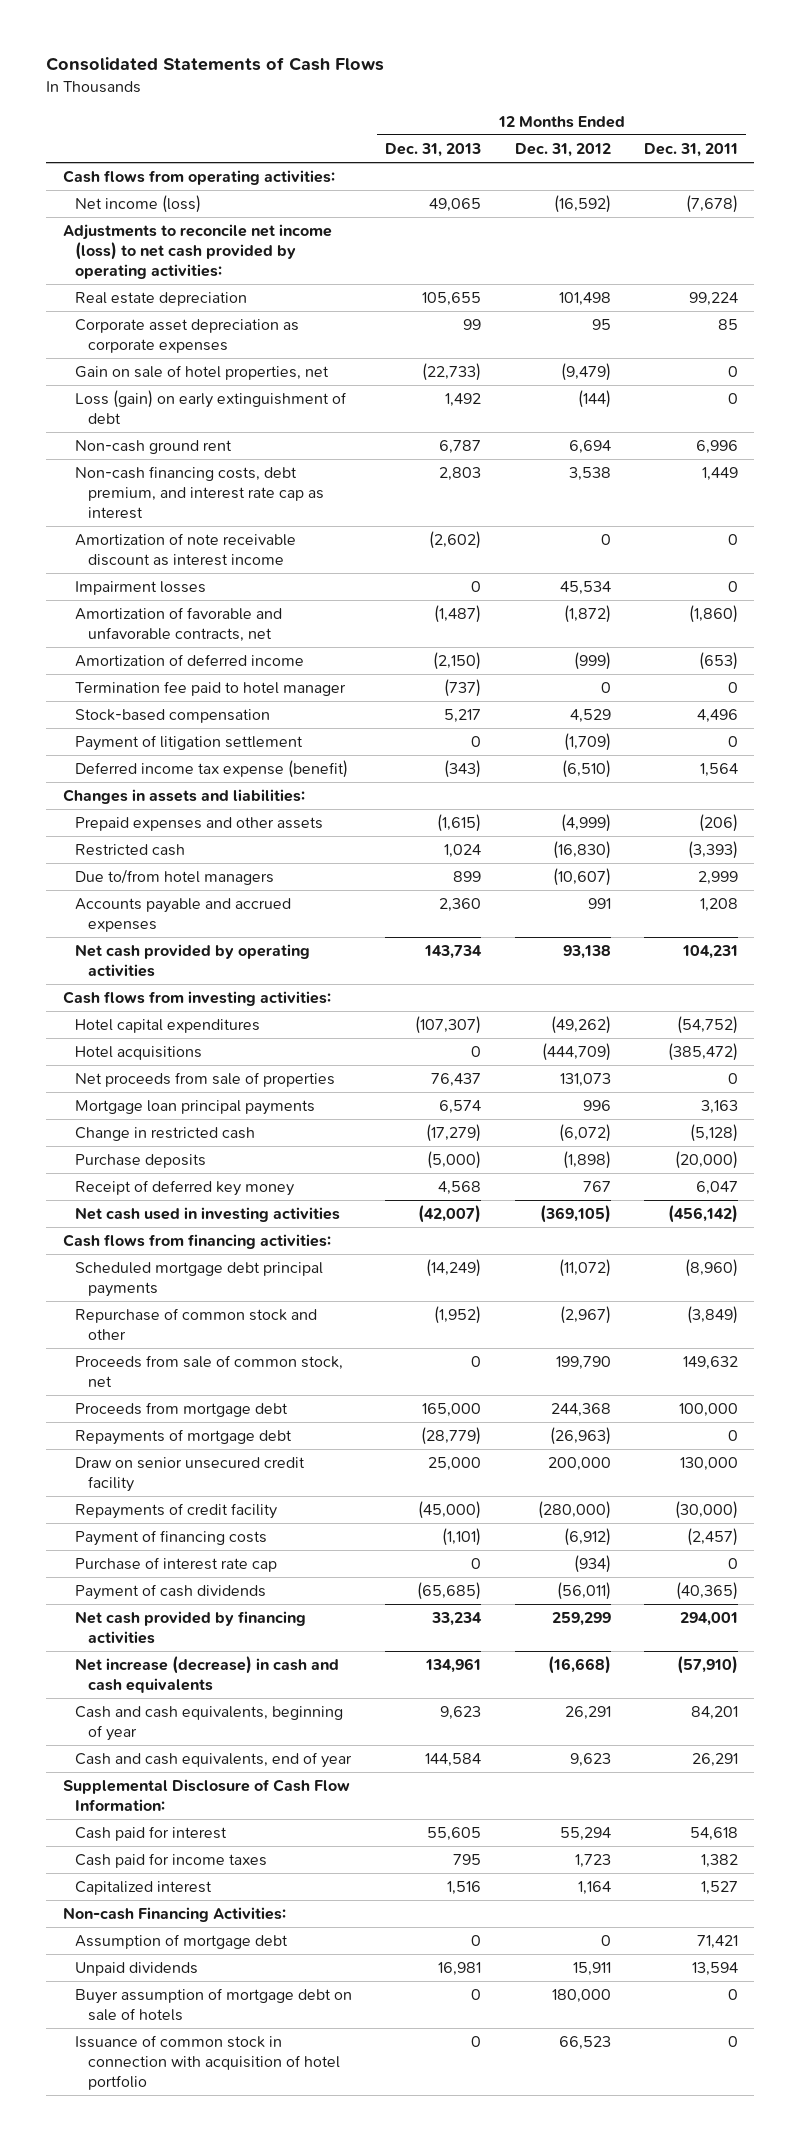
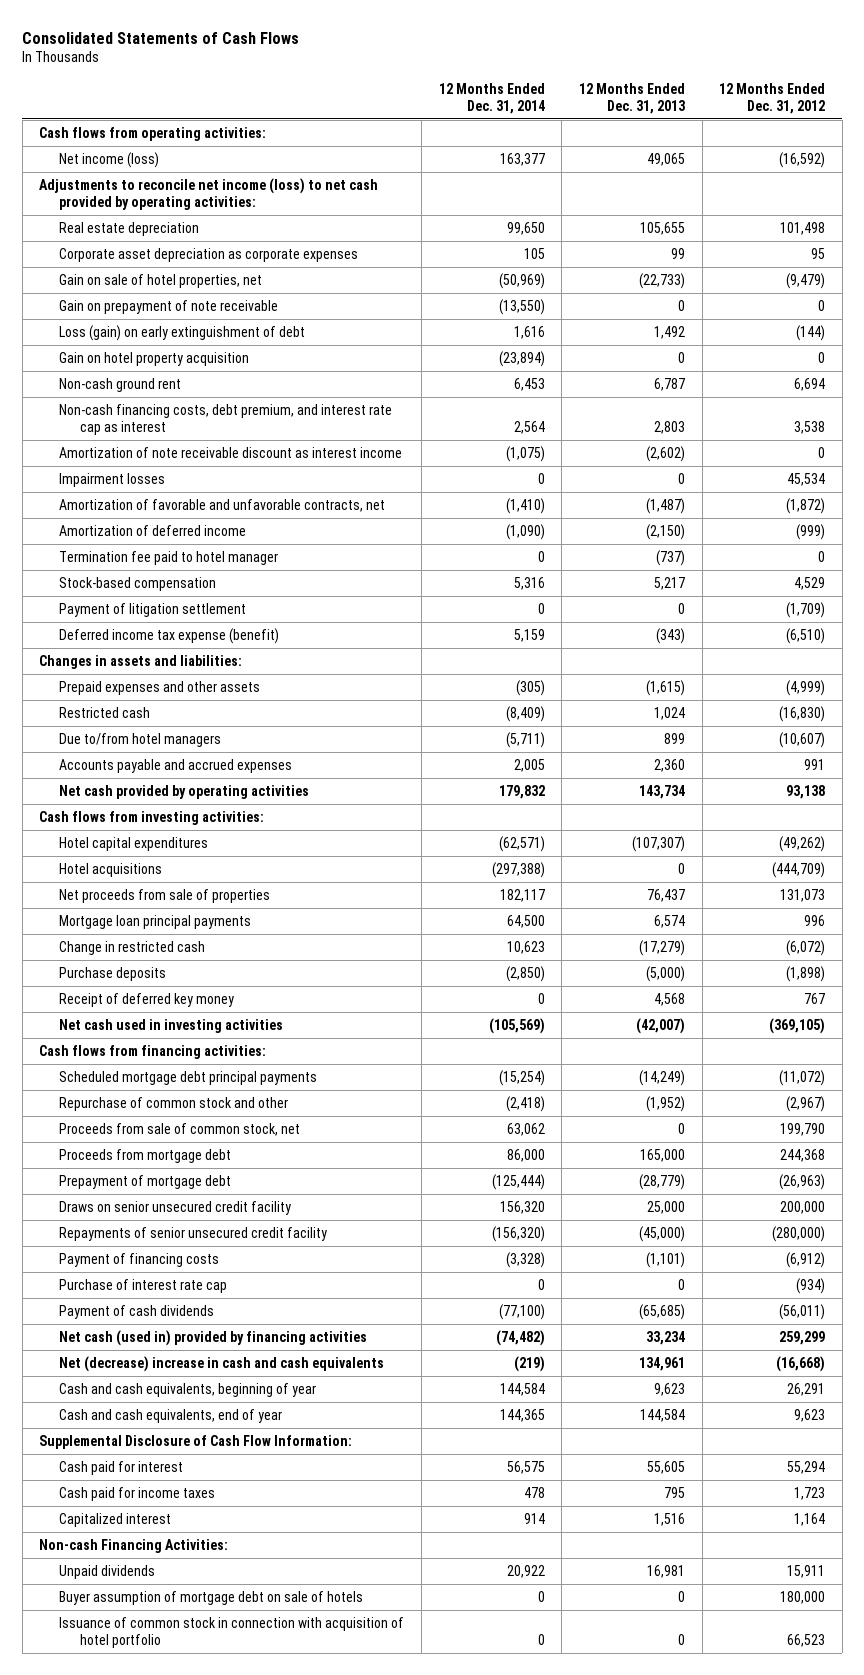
[643,142,738,157] Dec. 31, 2011 -> none
none -> [438,82,545,114] 12 Months Ended Dec. 31, 2014
none -> [59,299,279,314] Gain on prepayment of note receivable
none -> [59,351,250,366] Gain on hotel property acquisition
[75,1429,293,1446] Repayments of mortgage debt -> [59,1174,232,1189] Prepayment of mortgage debt
[75,1457,306,1493] Draw on senior unsecured credit facility -> [59,1200,292,1215] Draws on senior unsecured credit facility
[75,1503,278,1520] Repayments of credit facility -> [59,1226,328,1241] Repayments of senior unsecured credit facility
[75,1611,307,1645] Net cash provided by financing activities -> [59,1329,368,1346] Net cash (used in) provided by financing activities
[75,1656,340,1694] Net increase (decrease) in cash and cash equivalents -> [59,1355,385,1372] Net (decrease) increase in cash and cash equivalents
[75,1934,289,1950] Assumption of mortgage debt -> none

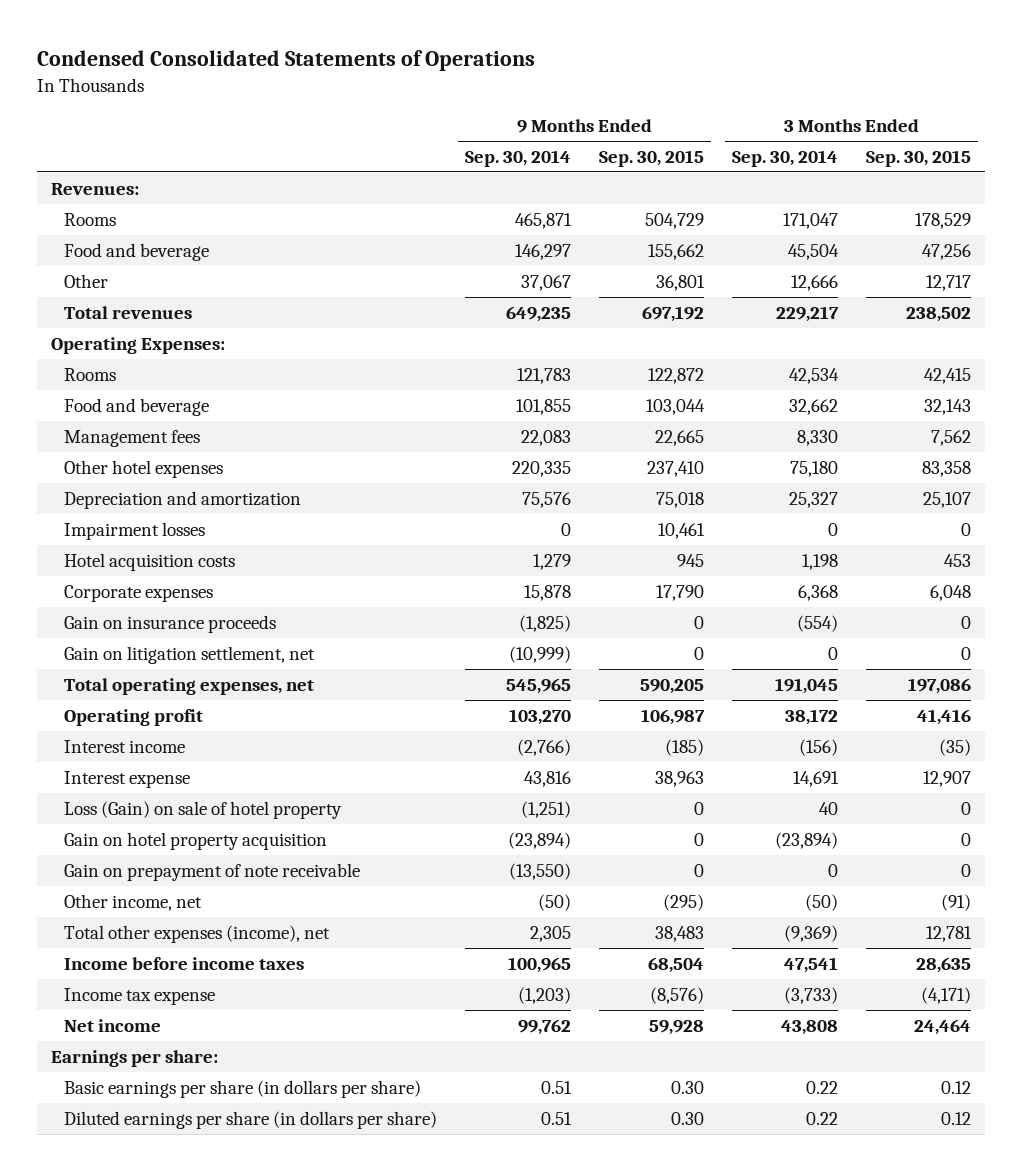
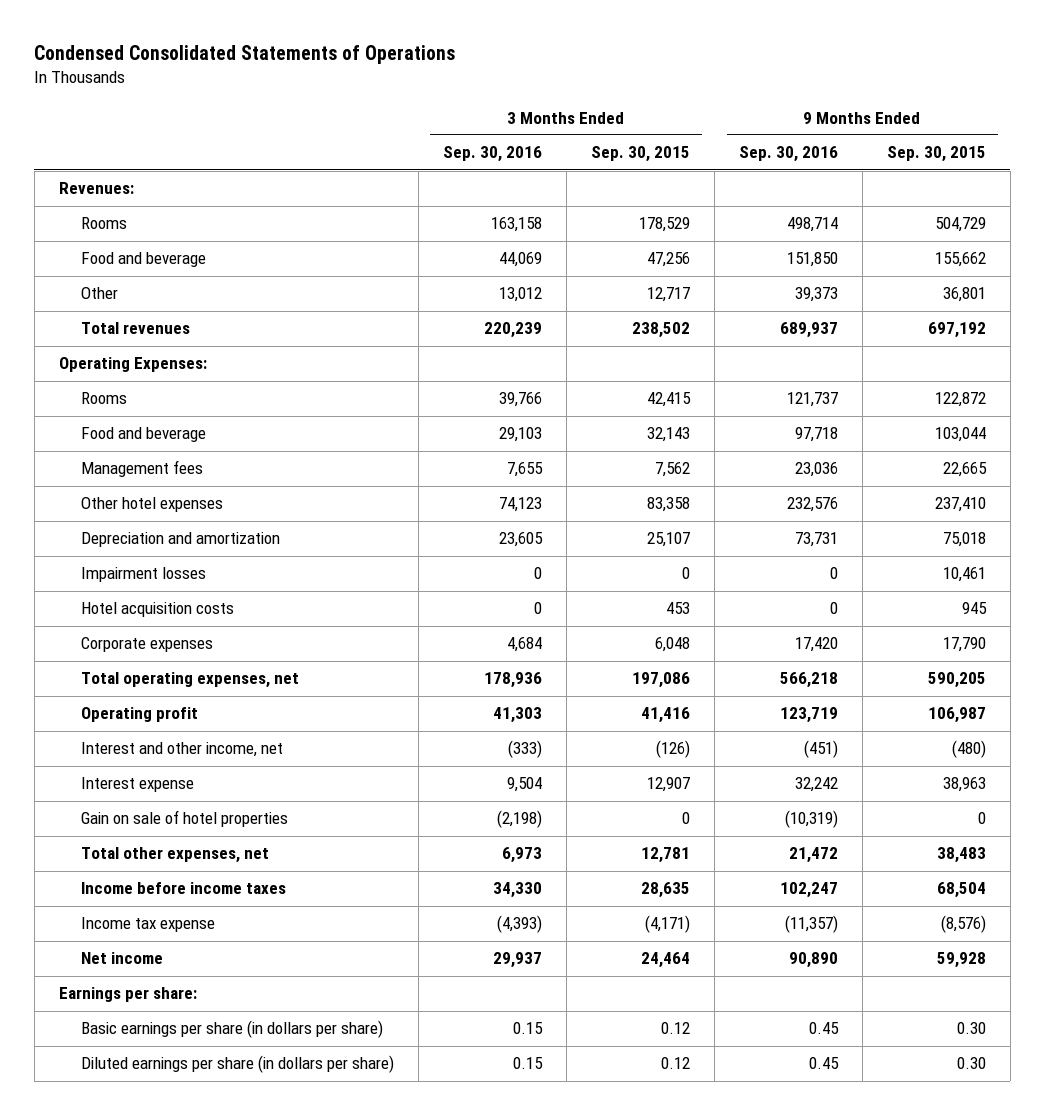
[465,149,572,167] Sep. 30, 2014 -> none
[732,149,839,167] Sep. 30, 2014 -> none
none -> [442,146,542,163] Sep. 30, 2016
none -> [738,146,838,163] Sep. 30, 2016
[64,614,277,633] Gain on insurance proceeds -> none
[64,645,316,664] Gain on litigation settlement, net -> none
[64,739,186,753] Interest income -> [80,742,283,758] Interest and other income, net
[665,738,705,756] (185) -> [951,740,986,759] (480)
[938,738,971,756] (35) -> [655,740,690,759] (126)
[64,831,328,850] Gain on hotel property acquisition -> none
[64,862,361,881] Gain on prepayment of note receivable -> none
[64,893,203,911] Other income, net -> none
[64,800,343,819] Loss (Gain) on sale of hotel property -> [80,810,288,828] Gain on sale of hotel properties
[64,924,331,943] Total other expenses (income), net -> [80,847,269,864] Total other expenses, net

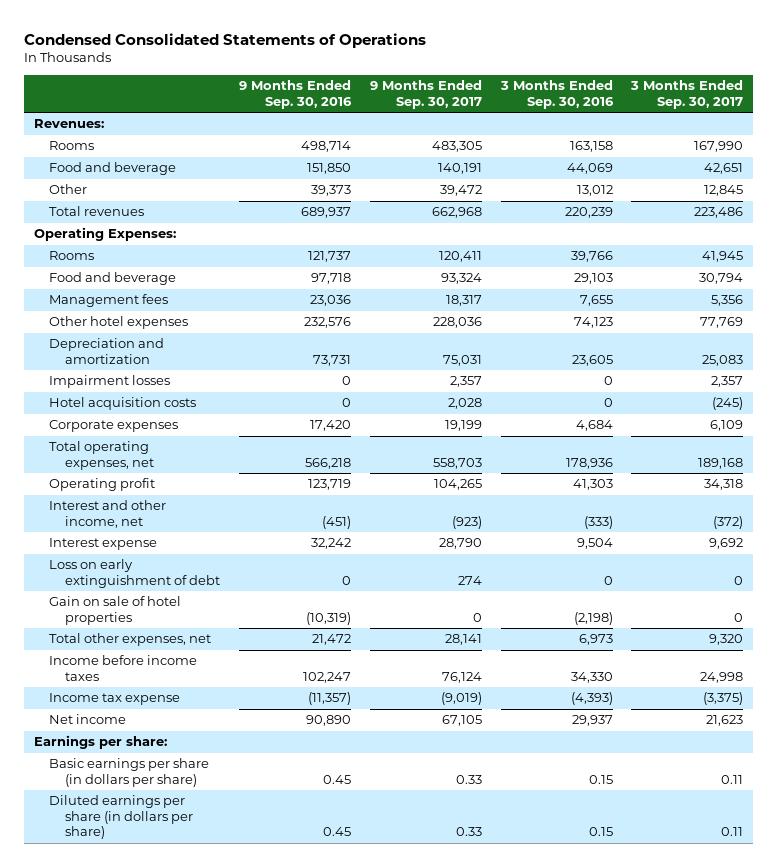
[590,146,690,163] Sep. 30, 2015 -> none
[886,146,986,163] Sep. 30, 2015 -> none
none -> [369,80,482,109] 9 Months Ended Sep. 30, 2017
none -> [630,80,744,109] 3 Months Ended Sep. 30, 2017
none -> [49,559,221,588] Loss on early extinguishment of debt

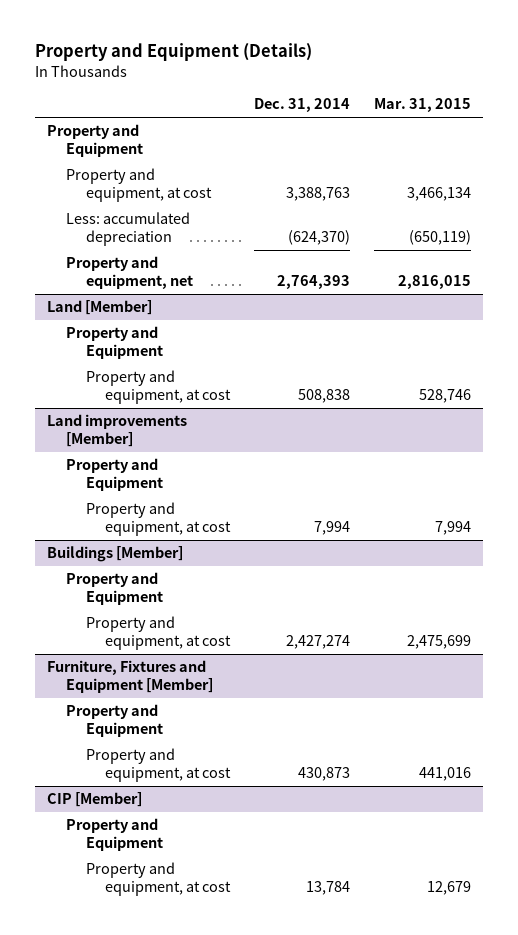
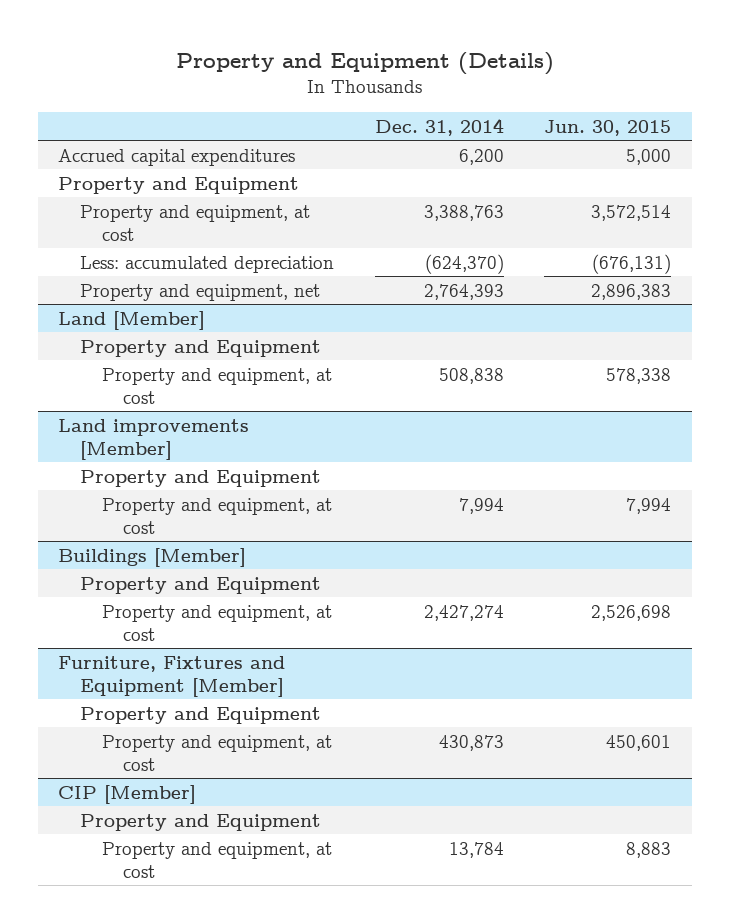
[374,98,472,113] Mar. 31, 2015 -> none
none -> [544,119,672,136] Jun. 30, 2015
none -> [58,148,296,166] Accrued capital expenditures

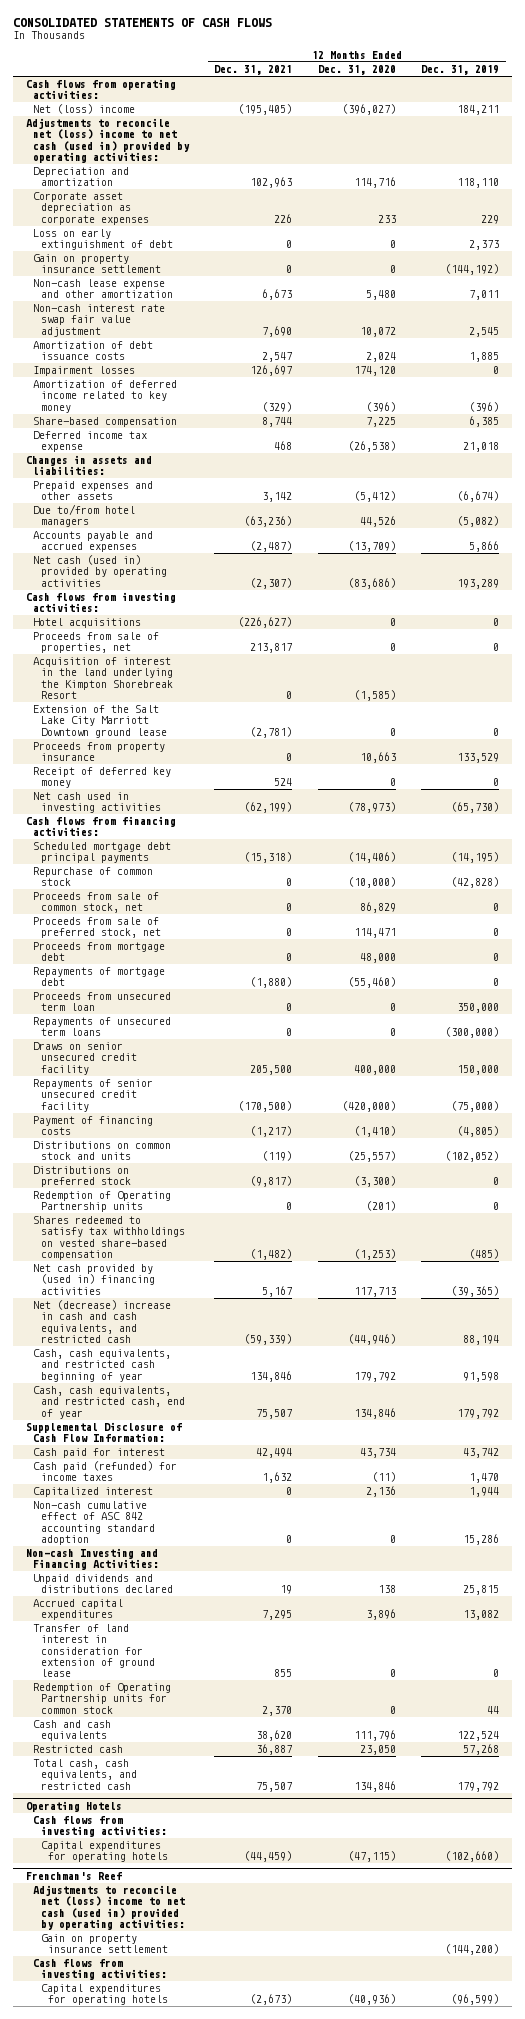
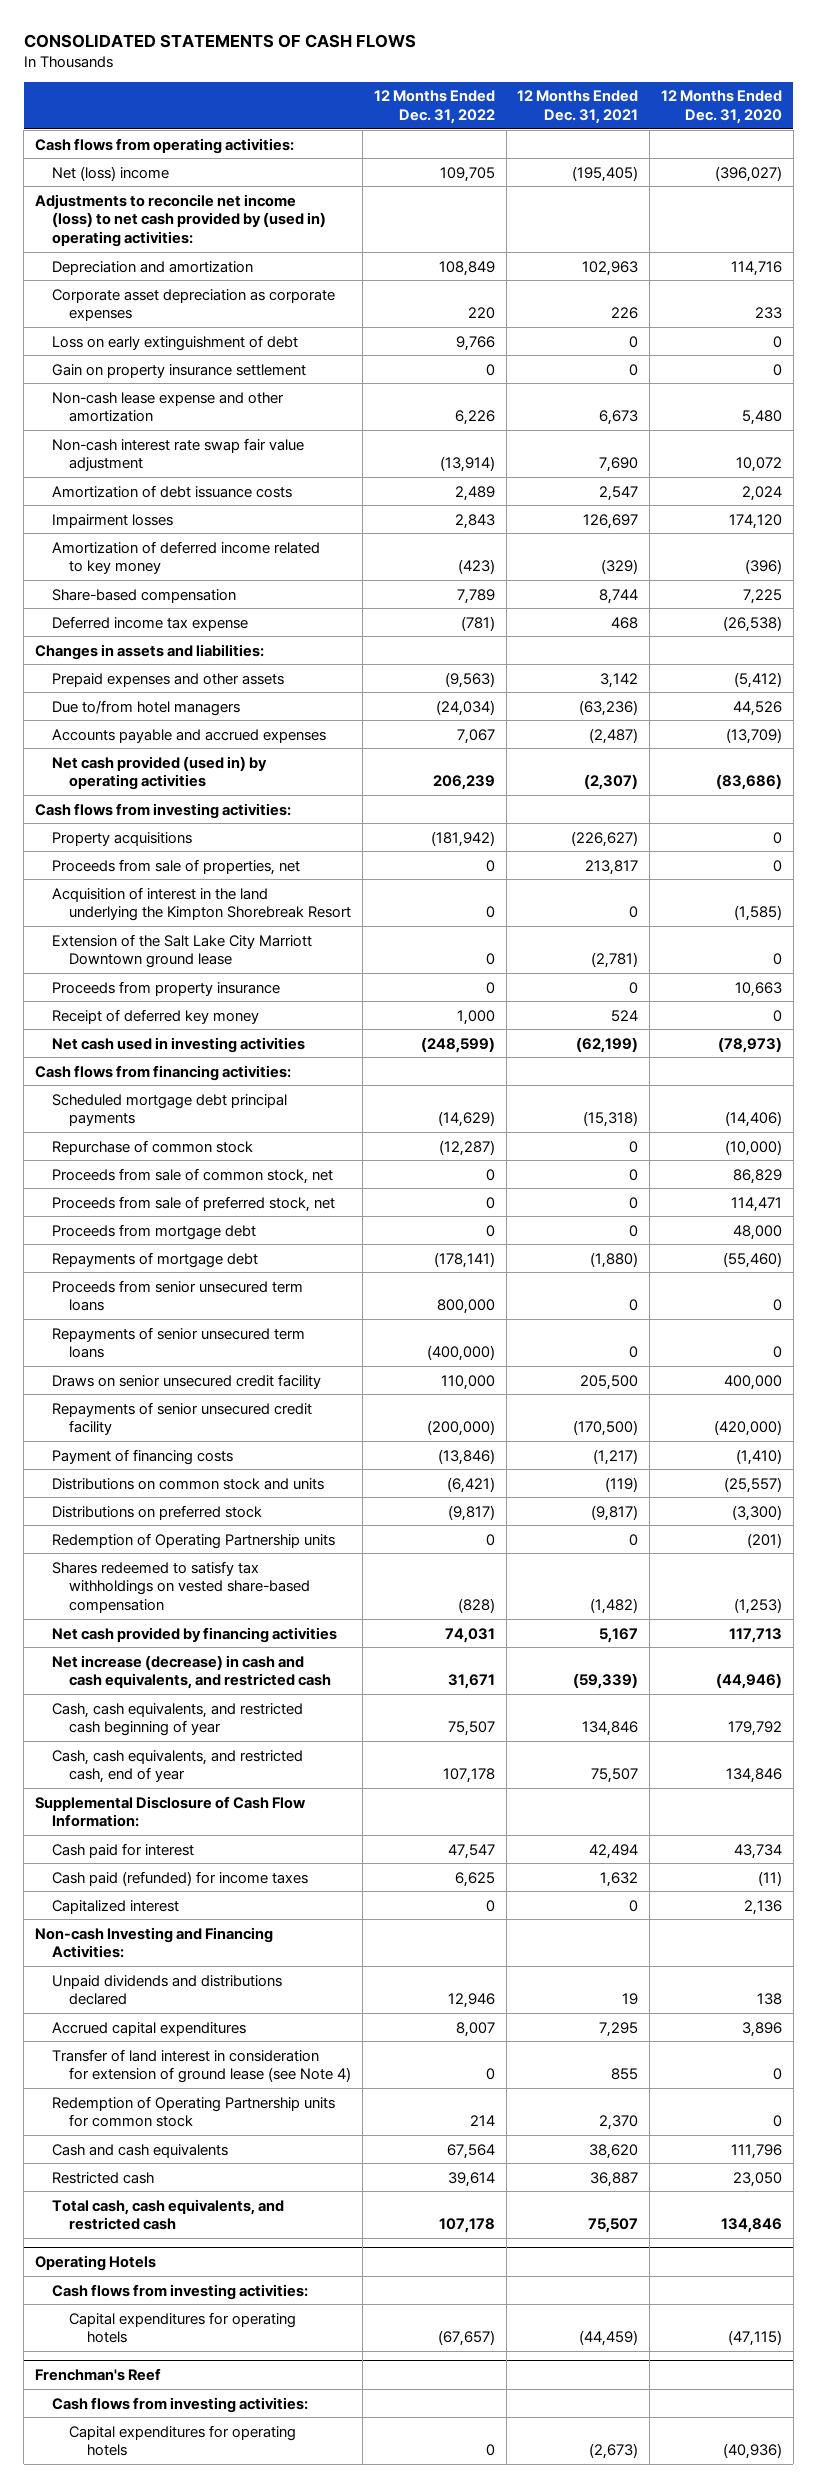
[421,65,500,76] Dec. 31, 2019 -> none
none -> [373,90,495,125] 12 Months Ended Dec. 31, 2022
[25,118,191,163] Adjustments to reconcile net (loss) income to net cash (used in) provided by operating activities: -> [35,193,327,247] Adjustments to reconcile net income (loss) to net cash provided by (used in) operating activities:
[33,555,167,587] Net cash (used in) provided by operating activities -> [52,755,268,791] Net cash provided (used in) by operating activities
[33,618,142,629] Hotel acquisitions -> [52,831,193,846] Property acquisitions
[33,992,172,1012] Proceeds from unsecured term loan -> [52,1279,304,1312] Proceeds from senior unsecured term loans
[33,1017,172,1037] Repayments of unsecured term loans -> [52,1326,306,1359] Repayments of senior unsecured term loans
[33,1264,155,1295] Net cash provided by (used in) financing activities -> [52,1626,338,1643] Net cash provided by financing activities
[33,1300,172,1343] Net (decrease) increase in cash and cash equivalents, and restricted cash -> [52,1654,332,1690] Net increase (decrease) in cash and cash equivalents, and restricted cash
[33,1501,155,1545] Non-cash cumulative effect of ASC 842 accounting standard adoption -> none
[33,1624,155,1678] Transfer of land interest in consideration for extension of ground lease -> [52,2048,352,2084] Transfer of land interest in consideration for extension of ground lease (see Note 4)
[33,1885,185,1930] Adjustments to reconcile net (loss) income to net cash (used in) provided by operating activities: -> none
[40,1934,169,1954] Gain on property insurance settlement -> none

